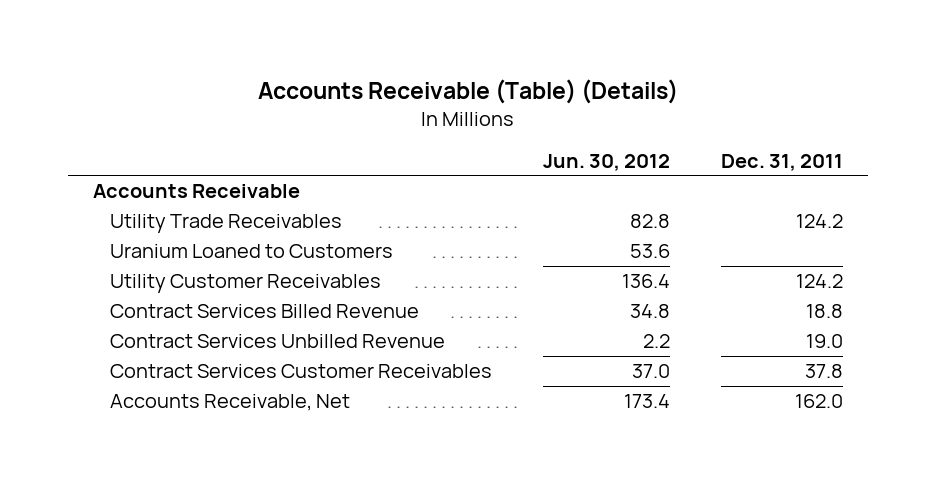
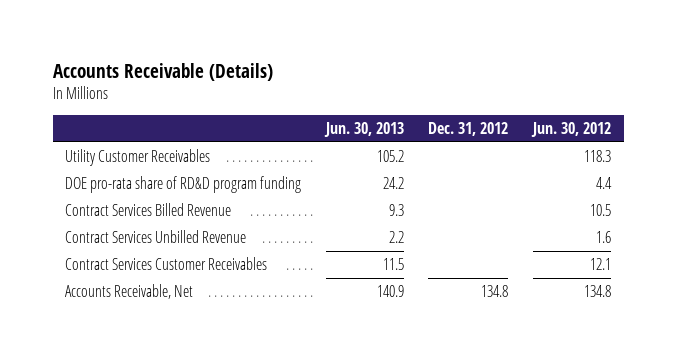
[257,78,678,104] Accounts Receivable (Table) (Details) -> [52,62,273,81] Accounts Receivable (Details)
[720,153,843,171] Dec. 31, 2011 -> none
none -> [323,122,404,138] Jun. 30, 2013
none -> [428,122,509,137] Dec. 31, 2012
[93,184,301,199] Accounts Receivable -> none
[110,214,343,234] Utility Trade Receivables -> none
[110,244,394,259] Uranium Loaned to Customers -> none
[621,274,670,289] 136.4 -> [584,150,612,163] 118.3
none -> [65,176,302,194] DOE pro-rata share of RD&D program funding
[629,304,670,319] 34.8 -> [590,204,612,217] 10.5
[642,334,670,349] 2.2 -> [596,231,612,244] 1.6
[631,364,670,379] 37.0 -> [590,258,612,271] 12.1
[623,394,670,409] 173.4 -> [584,285,612,298] 134.8

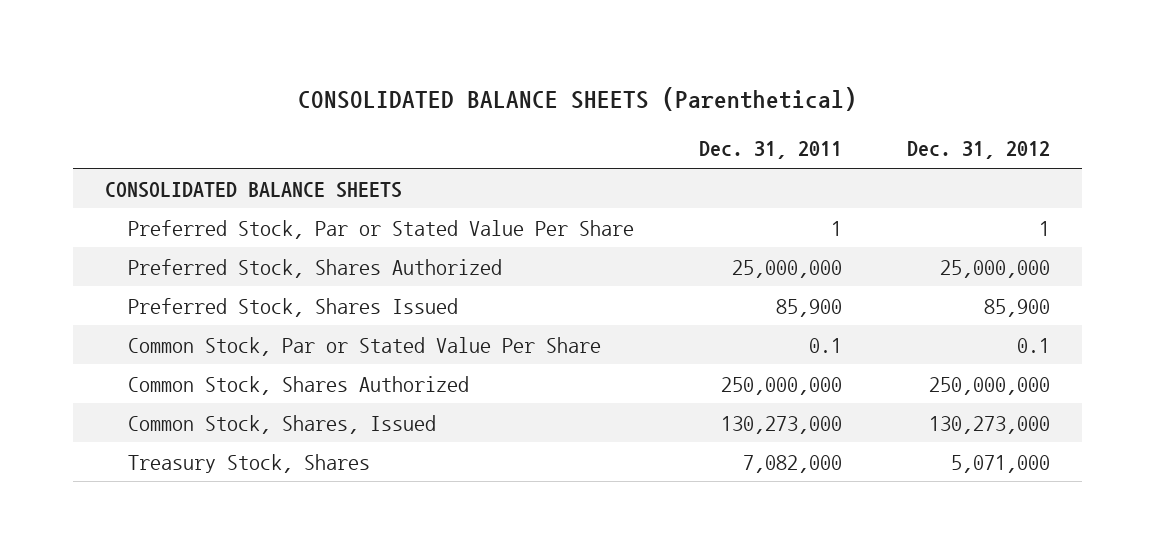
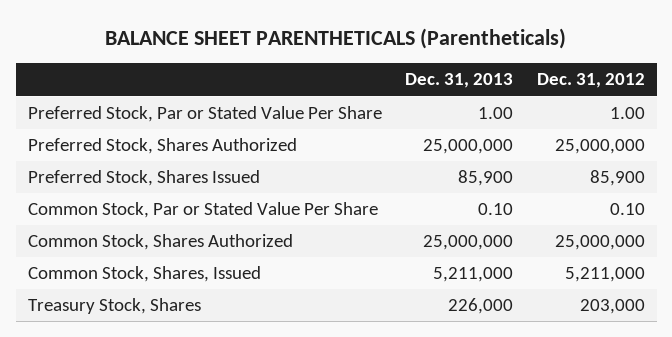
[297,86,857,111] CONSOLIDATED BALANCE SHEETS (Parenthetical) -> [105,27,567,49] BALANCE SHEET PARENTHETICALS (Parentheticals)
[699,141,843,160] Dec. 31, 2011 -> none
none -> [405,73,514,89] Dec. 31, 2013
[105,181,403,198] CONSOLIDATED BALANCE SHEETS -> none
[1039,220,1051,236] 1 -> [609,107,645,120] 1.00
[1017,337,1051,353] 0.1 -> [609,203,645,216] 0.10
[929,376,1051,395] 250,000,000 -> [554,235,645,251] 25,000,000
[929,415,1051,434] 130,273,000 -> [564,267,645,283] 5,211,000
[951,454,1051,473] 5,071,000 -> [579,299,645,315] 203,000

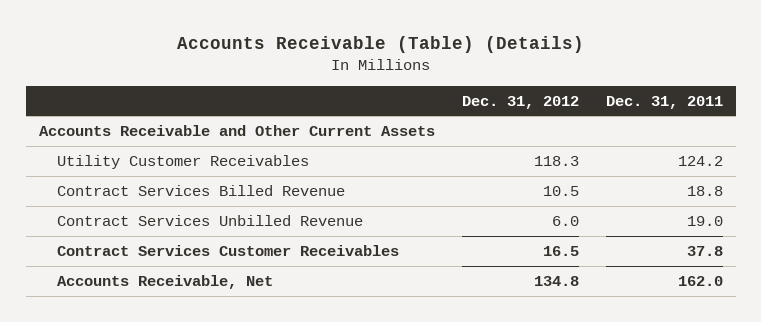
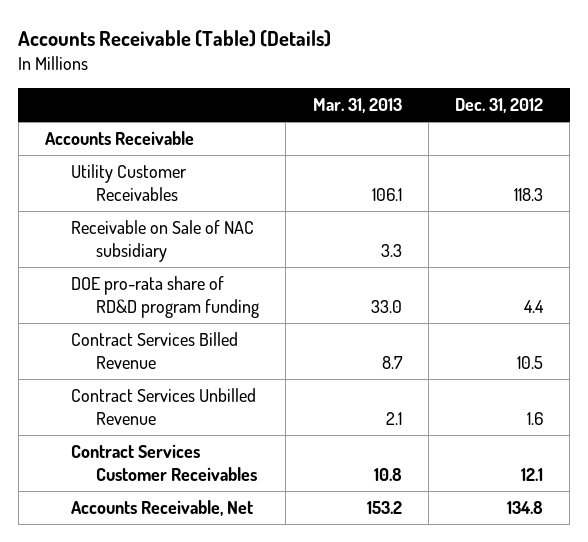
[605,95,723,109] Dec. 31, 2011 -> none
none -> [312,98,402,114] Mar. 31, 2013
[38,125,435,137] Accounts Receivable and Other Current Assets -> [45,131,195,146] Accounts Receivable
none -> [70,220,254,262] Receivable on Sale of NAC subsidiary
none -> [70,276,260,318] DOE pro-rata share of RD&D program funding
[551,216,579,227] 6.0 -> [527,411,544,425] 1.6
[542,246,579,257] 16.5 -> [521,467,544,481] 12.1

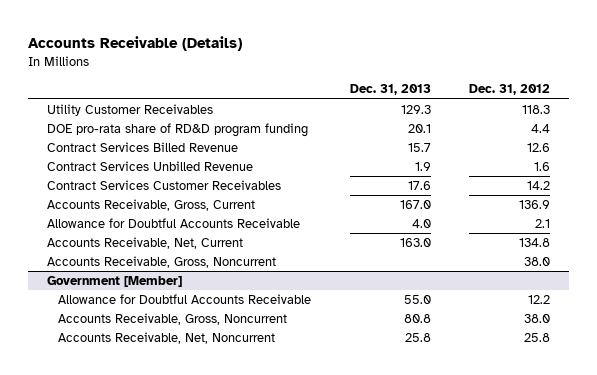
[18,30,332,48] Accounts Receivable (Table) (Details) -> [27,36,242,52] Accounts Receivable (Details)
[312,98,402,114] Mar. 31, 2013 -> none
none -> [349,84,431,96] Dec. 31, 2013
[45,131,195,146] Accounts Receivable -> none
[70,220,254,262] Receivable on Sale of NAC subsidiary -> none
[517,355,544,369] 10.5 -> [527,143,551,153] 12.6
[521,467,544,481] 12.1 -> [527,181,551,191] 14.2
none -> [46,199,255,212] Accounts Receivable, Gross, Current
none -> [46,218,300,229] Allowance for Doubtful Accounts Receivable
[70,500,253,517] Accounts Receivable, Net -> [46,237,243,250] Accounts Receivable, Net, Current
none -> [46,256,276,269] Accounts Receivable, Gross, Noncurrent
none -> [46,276,182,288] Government [Member]
none -> [58,294,312,305] Allowance for Doubtful Accounts Receivable
none -> [58,313,288,326] Accounts Receivable, Gross, Noncurrent
none -> [58,332,276,345] Accounts Receivable, Net, Noncurrent

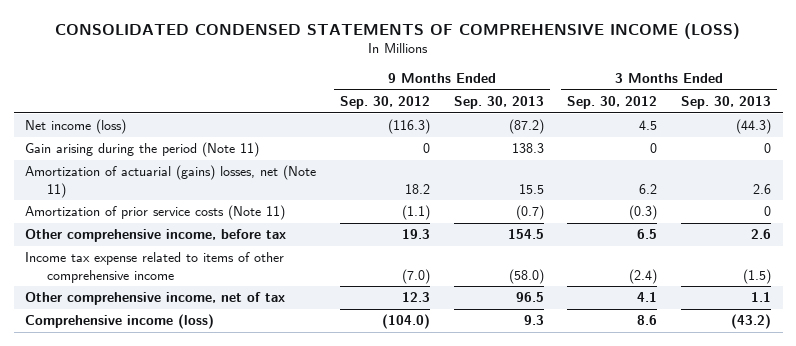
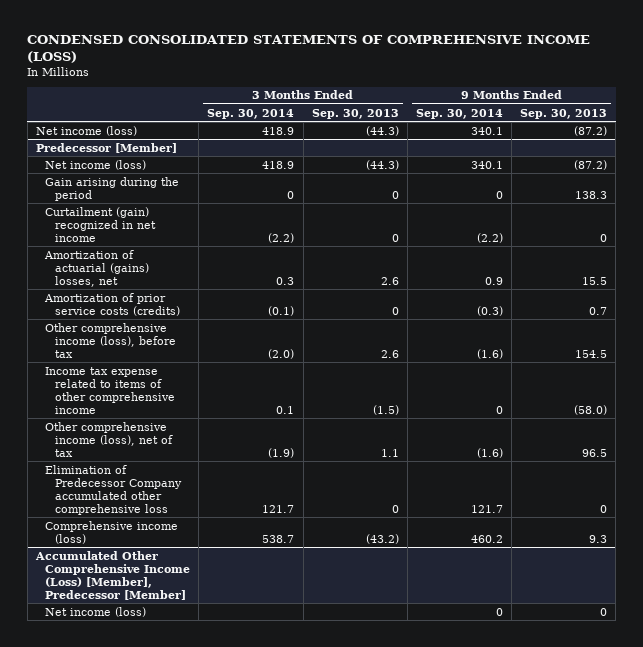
[55,22,741,39] CONSOLIDATED CONDENSED STATEMENTS OF COMPREHENSIVE INCOME (LOSS) -> [27,35,591,64] CONDENSED CONSOLIDATED STATEMENTS OF COMPREHENSIVE INCOME (LOSS)
[340,96,431,110] Sep. 30, 2012 -> none
[567,96,658,110] Sep. 30, 2012 -> none
none -> [207,108,295,119] Sep. 30, 2014
none -> [415,108,503,119] Sep. 30, 2014
none -> [35,142,177,153] Predecessor [Member]
none -> [45,159,147,170] Net income (loss)
[25,142,260,158] Gain arising during the period (Note 11) -> [45,176,180,201] Gain arising during the period
none -> [45,206,156,242] Curtailment (gain) recognized in net income
[25,165,317,198] Amortization of actuarial (gains) losses, net (Note 11) -> [44,249,149,287] Amortization of actuarial (gains) losses, net
[25,205,286,221] Amortization of prior service costs (Note 11) -> [44,292,180,316] Amortization of prior service costs (credits)
[515,205,544,221] (0.7) -> [589,306,608,315] 0.7
[25,229,287,243] Other comprehensive income, before tax -> [45,322,176,358] Other comprehensive income (loss), before tax
[25,292,286,306] Other comprehensive income, net of tax -> [45,421,173,457] Other comprehensive income (loss), net of tax
none -> [45,464,182,515] Elimination of Predecessor Company accumulated other comprehensive loss
none -> [34,550,191,600] Accumulated Other Comprehensive Income (Loss) [Member], Predecessor [Member]
none -> [45,606,147,617] Net income (loss)

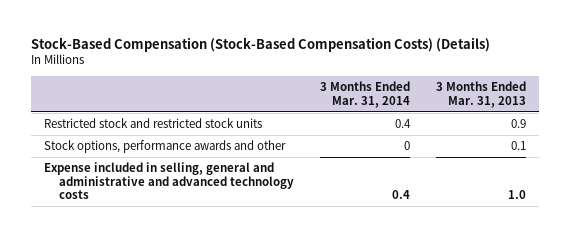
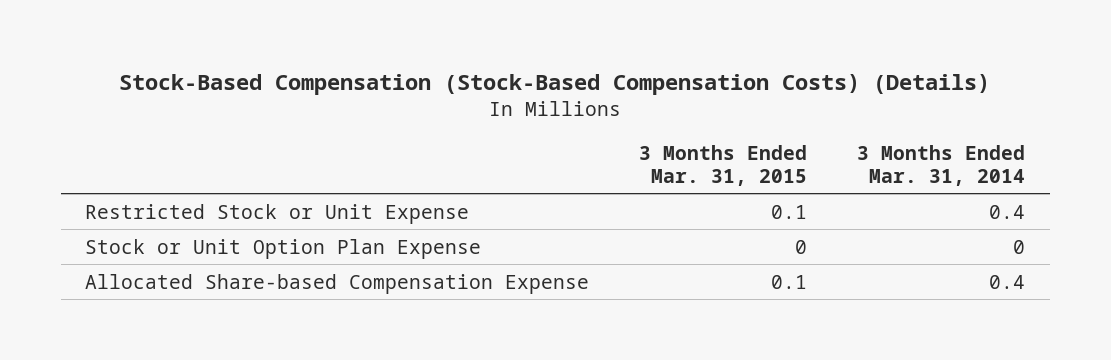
[435,81,526,108] 3 Months Ended Mar. 31, 2013 -> none
none -> [639,145,808,186] 3 Months Ended Mar. 31, 2015
[44,118,263,129] Restricted stock and restricted stock units -> [85,203,470,224] Restricted Stock or Unit Expense
[44,140,287,154] Stock options, performance awards and other -> [85,238,482,259] Stock or Unit Option Plan Expense
[44,162,294,200] Expense included in selling, general and administrative and advanced technology costs -> [85,273,590,294] Allocated Share-based Compensation Expense

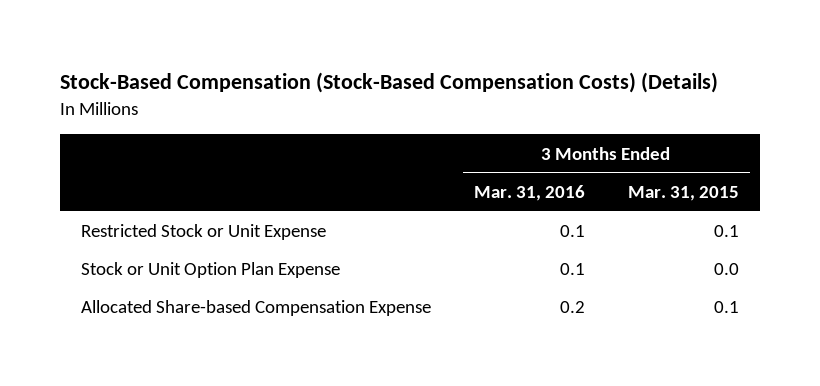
[857,145,1026,186] 3 Months Ended Mar. 31, 2014 -> none
none -> [473,184,585,201] Mar. 31, 2016
[795,239,808,254] 0 -> [713,263,739,276] 0.0

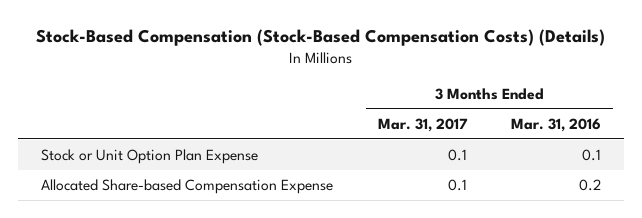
[627,185,739,201] Mar. 31, 2015 -> none
none -> [377,118,468,133] Mar. 31, 2017
[81,224,327,241] Restricted Stock or Unit Expense -> none

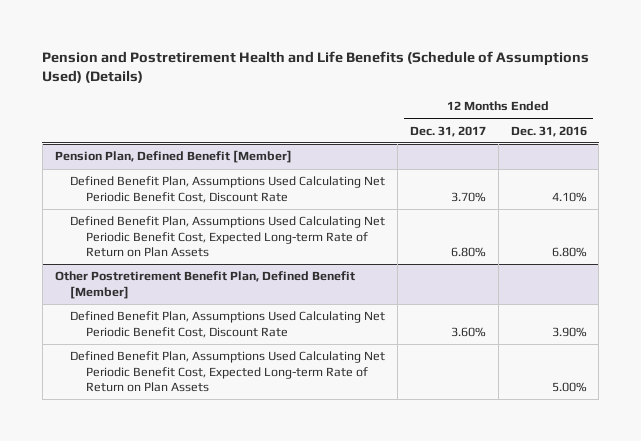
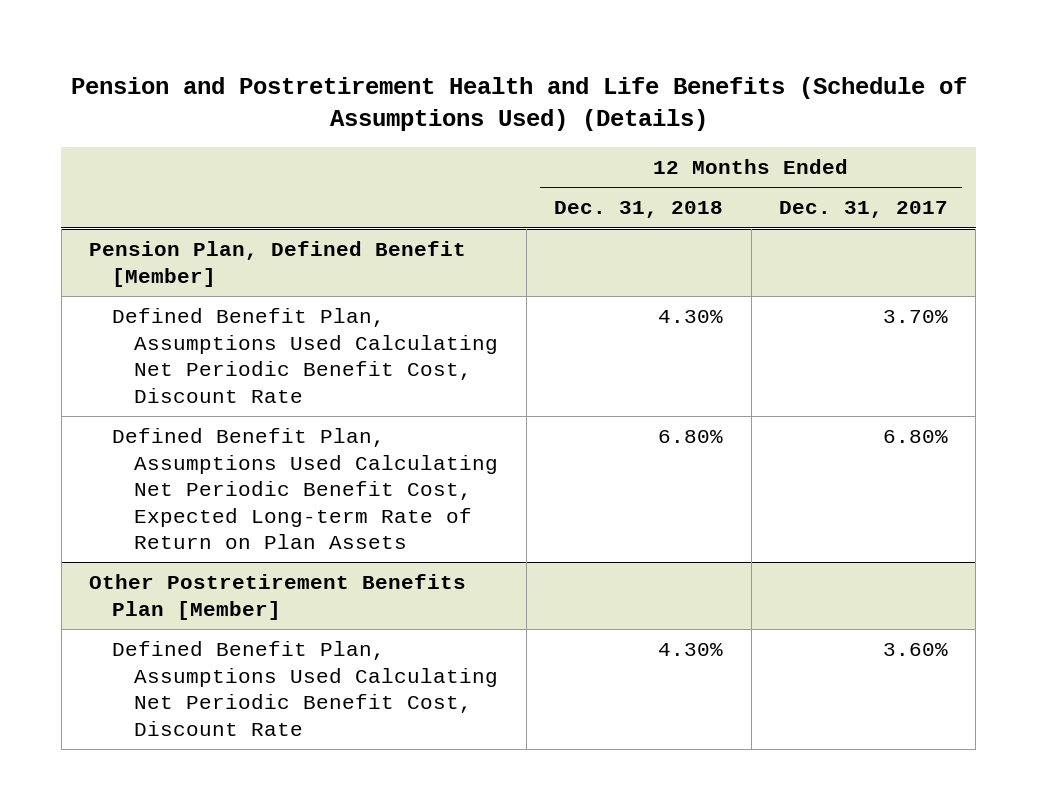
[510,125,587,137] Dec. 31, 2016 -> none
none -> [554,201,724,219] Dec. 31, 2018
[54,271,355,299] Other Postretirement Benefit Plan, Defined Benefit [Member] -> [89,573,467,620] Other Postretirement Benefits Plan [Member]
[70,351,386,392] Defined Benefit Plan, Assumptions Used Calculating Net Periodic Benefit Cost, Expected Long-term Rate of Return on Plan Assets -> none

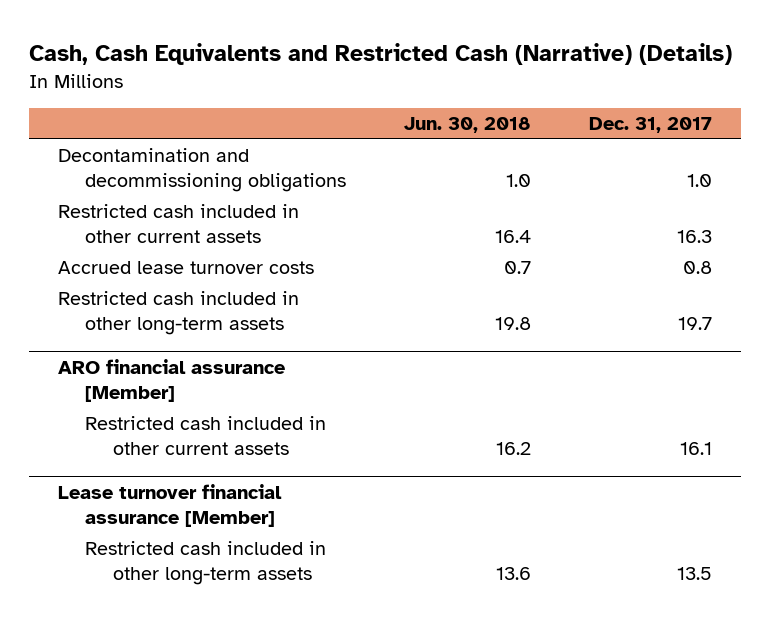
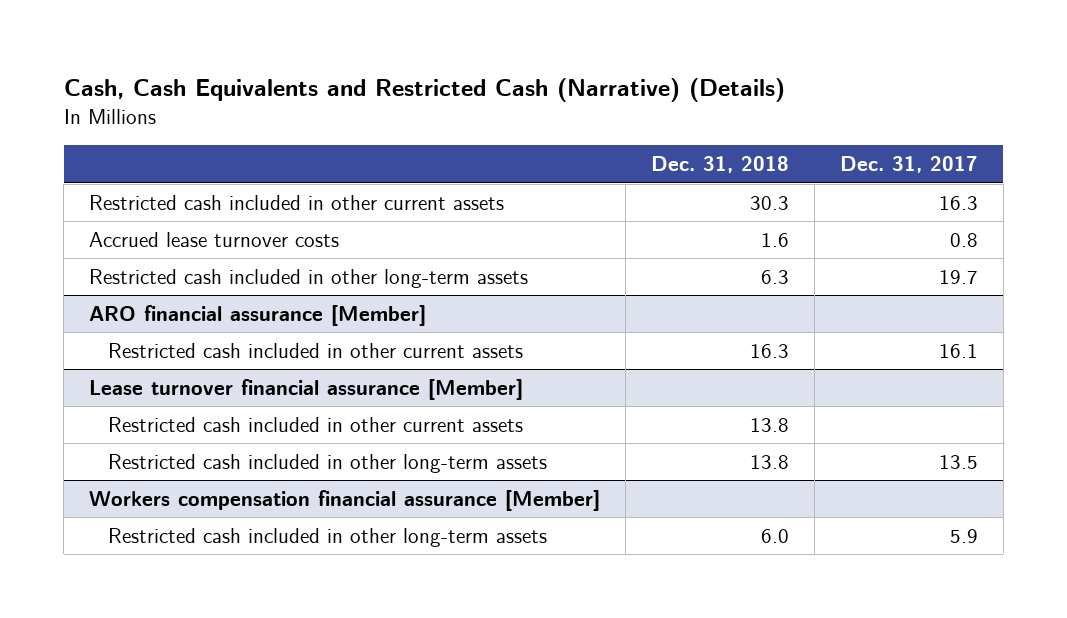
[404,117,532,134] Jun. 30, 2018 -> none
none -> [650,156,789,174] Dec. 31, 2018
[58,148,347,193] Decontamination and decommissioning obligations -> none
none -> [108,416,524,432] Restricted cash included in other current assets
none -> [89,489,601,511] Workers compensation financial assurance [Member]
none -> [108,527,548,547] Restricted cash included in other long-term assets

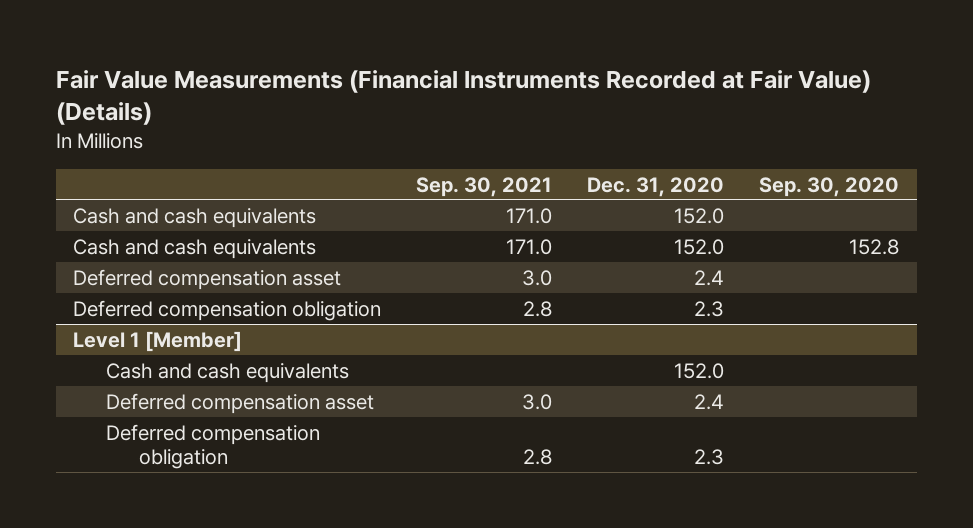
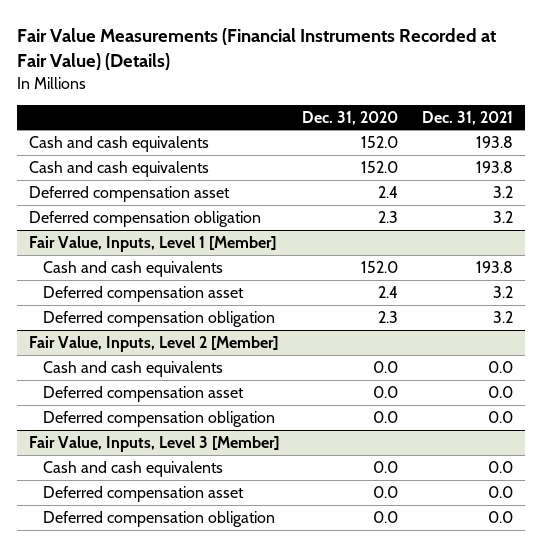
[416,176,553,197] Sep. 30, 2021 -> none
[759,176,900,197] Sep. 30, 2020 -> none
none -> [422,110,514,125] Dec. 31, 2021
[73,330,243,352] Level 1 [Member] -> [28,235,276,252] Fair Value, Inputs, Level 1 [Member]
none -> [28,335,278,352] Fair Value, Inputs, Level 2 [Member]
none -> [43,360,224,377] Cash and cash equivalents
none -> [43,385,245,402] Deferred compensation asset
none -> [43,410,276,427] Deferred compensation obligation
none -> [28,435,279,452] Fair Value, Inputs, Level 3 [Member]
none -> [43,460,224,477] Cash and cash equivalents
none -> [43,485,245,502] Deferred compensation asset
none -> [43,510,276,527] Deferred compensation obligation

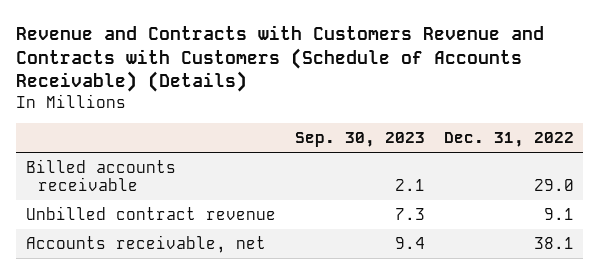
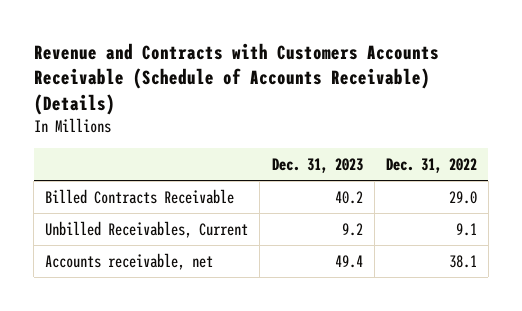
[16,24,545,93] Revenue and Contracts with Customers Revenue and Contracts with Customers (Schedule of Accounts Receivable) (Details) -> [33,42,439,115] Revenue and Contracts with Customers Accounts Receivable (Schedule of Accounts Receivable) (Details)
[294,132,425,148] Sep. 30, 2023 -> none
none -> [271,158,363,174] Dec. 31, 2023
[25,205,276,220] Unbilled contract revenue -> none
[25,158,176,192] Billed accounts receivable -> [45,188,235,204] Billed Contracts Receivable
none -> [45,220,249,238] Unbilled Receivables, Current

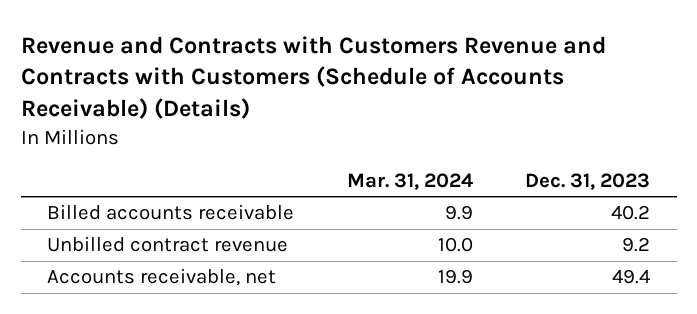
[33,42,439,115] Revenue and Contracts with Customers Accounts Receivable (Schedule of Accounts Receivable) (Details) -> [20,35,606,120] Revenue and Contracts with Customers Revenue and Contracts with Customers (Schedule of Accounts Receivable) (Details)
[385,158,477,174] Dec. 31, 2022 -> none
none -> [346,172,473,190] Mar. 31, 2024
[45,220,249,238] Unbilled Receivables, Current -> none
[45,188,235,204] Billed Contracts Receivable -> [47,204,295,221] Billed accounts receivable
none -> [47,236,289,253] Unbilled contract revenue

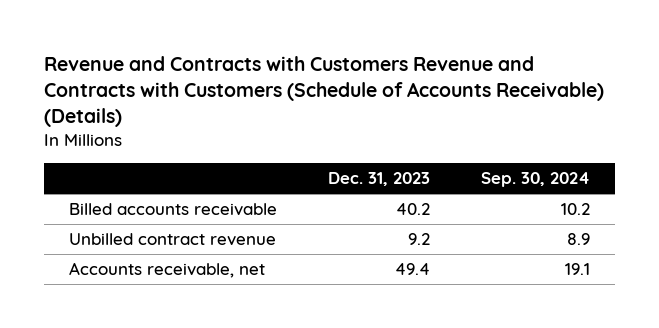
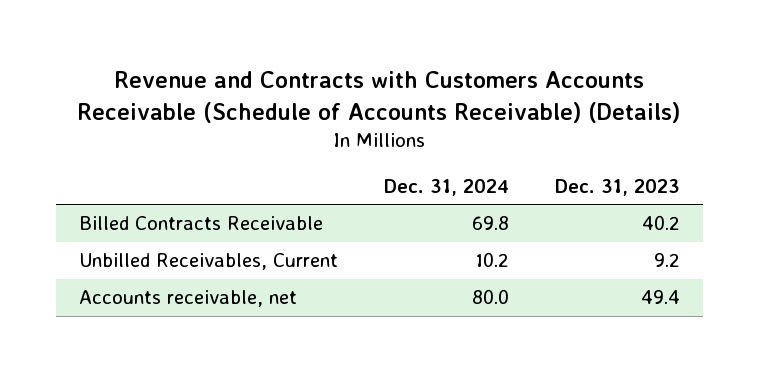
[44,55,605,128] Revenue and Contracts with Customers Revenue and Contracts with Customers (Schedule of Accounts Receivable) (Details) -> [77,70,681,123] Revenue and Contracts with Customers Accounts Receivable (Schedule of Accounts Receivable) (Details)
[480,172,590,188] Sep. 30, 2024 -> none
none -> [383,179,509,197] Dec. 31, 2024
[69,232,277,246] Unbilled contract revenue -> none
[69,202,278,216] Billed accounts receivable -> [78,216,323,231] Billed Contracts Receivable
none -> [78,253,338,271] Unbilled Receivables, Current

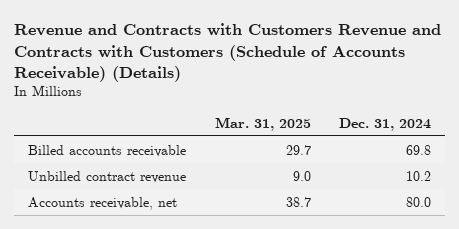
[77,70,681,123] Revenue and Contracts with Customers Accounts Receivable (Schedule of Accounts Receivable) (Details) -> [14,23,442,82] Revenue and Contracts with Customers Revenue and Contracts with Customers (Schedule of Accounts Receivable) (Details)
[554,179,680,197] Dec. 31, 2023 -> none
none -> [214,116,311,131] Mar. 31, 2025
[78,253,338,271] Unbilled Receivables, Current -> none
[78,216,323,231] Billed Contracts Receivable -> [28,144,187,157] Billed accounts receivable
none -> [28,170,187,183] Unbilled contract revenue

